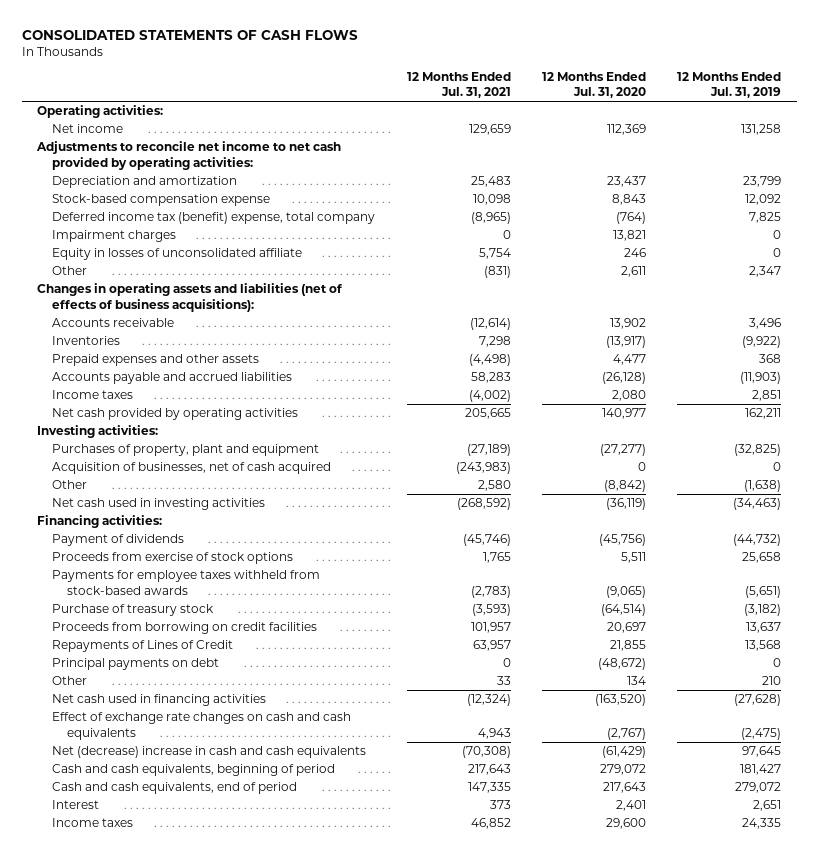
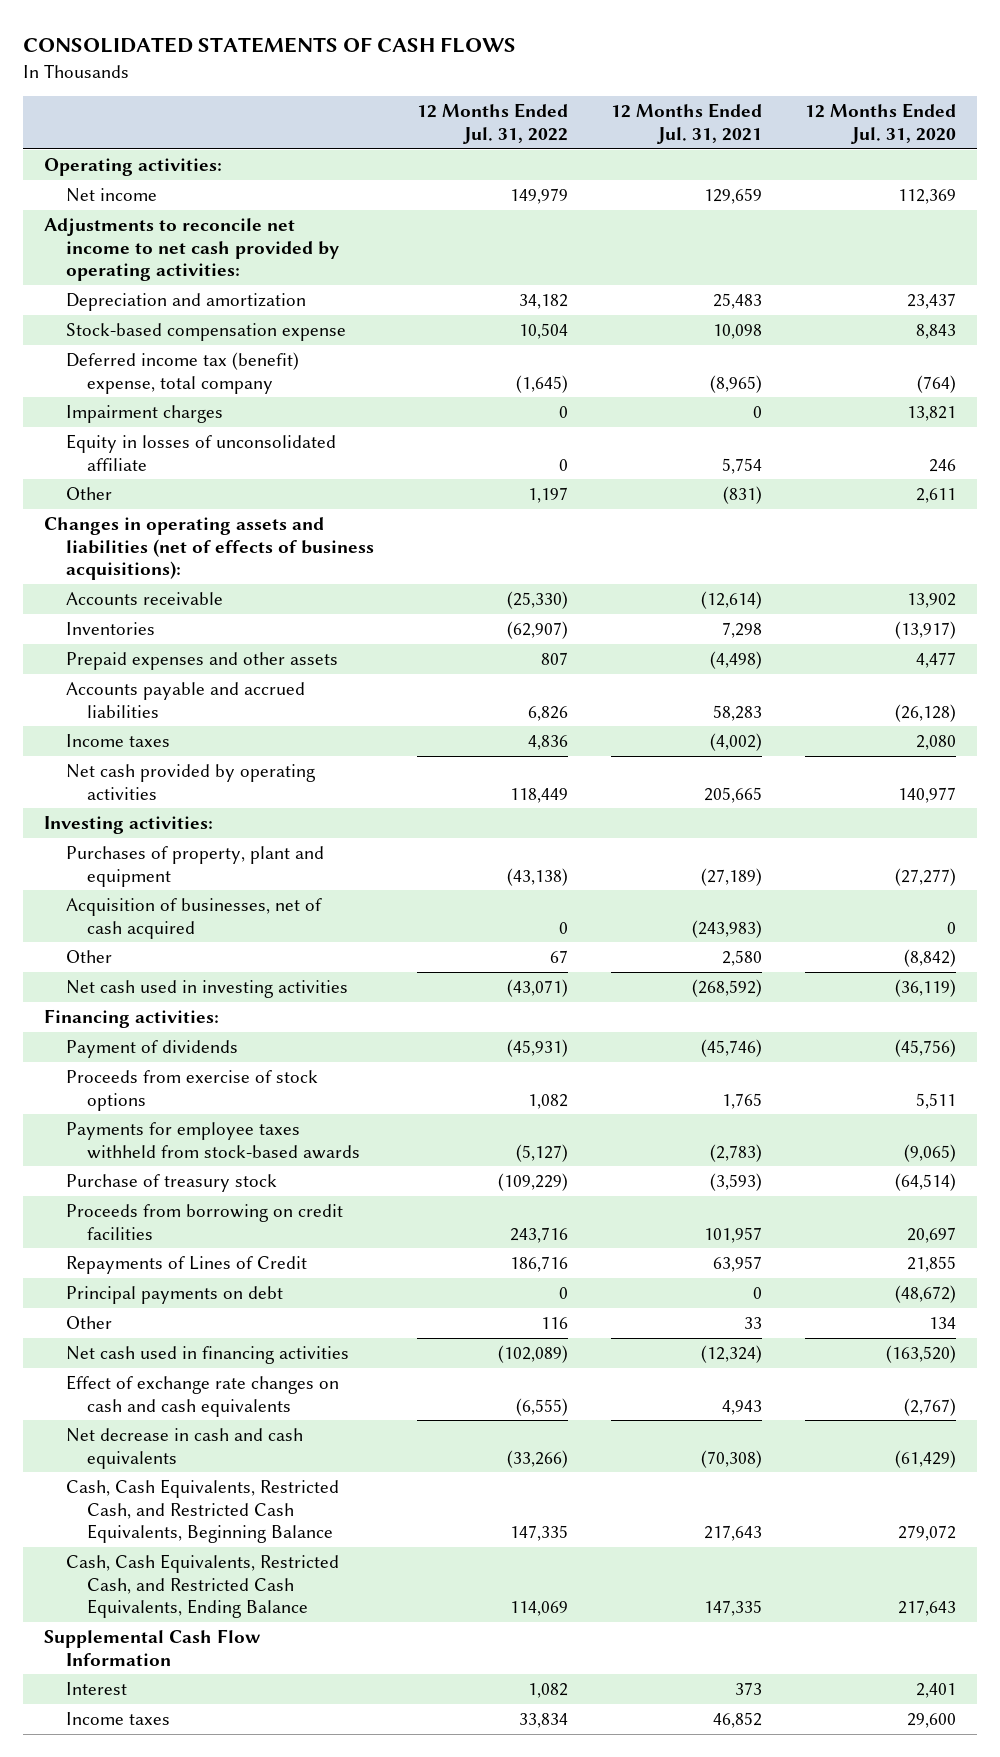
[677,72,782,99] 12 Months Ended Jul. 31, 2019 -> none
none -> [416,103,568,144] 12 Months Ended Jul. 31, 2022
[52,746,367,759] Net (decrease) increase in cash and cash equivalents -> [65,1428,303,1469] Net decrease in cash and cash equivalents
[52,764,336,777] Cash and cash equivalents, beginning of period -> [65,1479,339,1544] Cash, Cash Equivalents, Restricted Cash, and Restricted Cash Equivalents, Beginning Balance
[52,782,298,795] Cash and cash equivalents, end of period -> [65,1554,339,1619] Cash, Cash Equivalents, Restricted Cash, and Restricted Cash Equivalents, Ending Balance
none -> [44,1629,262,1666] Supplemental Cash Flow Information

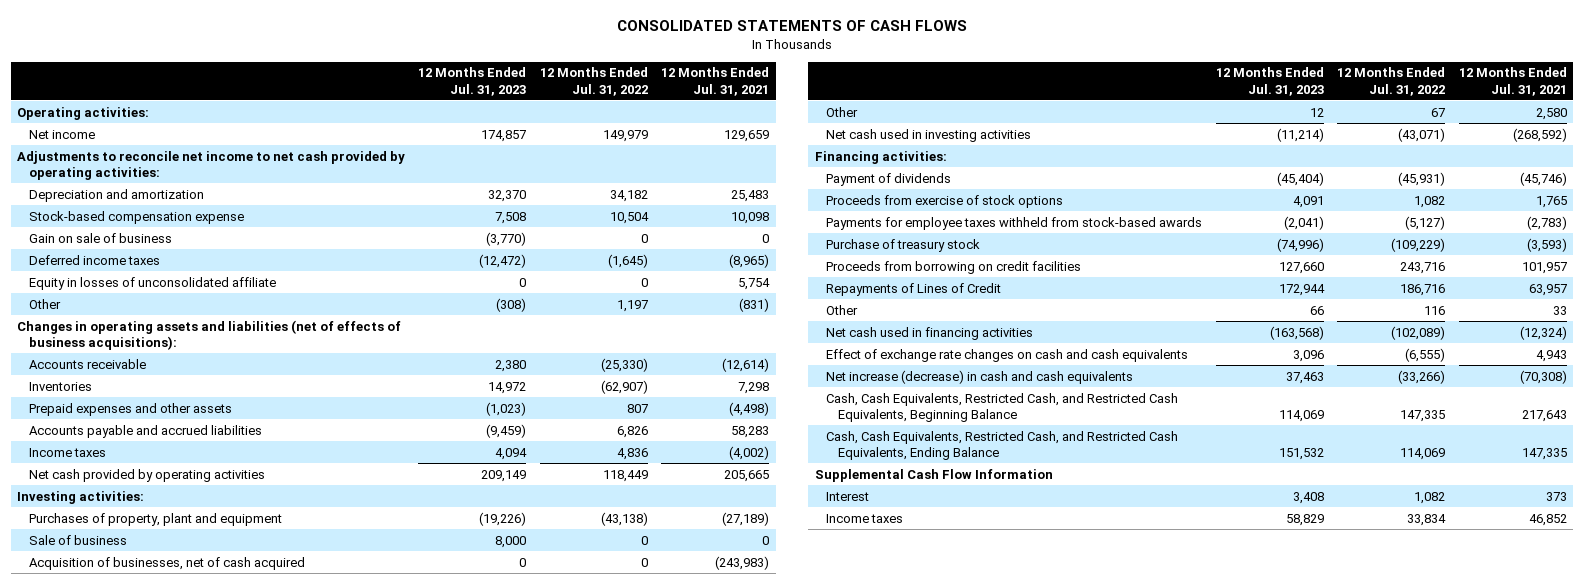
[804,103,956,144] 12 Months Ended Jul. 31, 2020 -> none
none -> [418,67,527,96] 12 Months Ended Jul. 31, 2023
[65,405,223,424] Impairment charges -> none
none -> [28,232,172,243] Gain on sale of business
[65,352,299,394] Deferred income tax (benefit) expense, total company -> [28,254,160,265] Deferred income taxes
none -> [28,534,127,545] Sale of business
[65,1286,283,1305] Principal payments on debt -> none
[65,1428,303,1469] Net decrease in cash and cash equivalents -> [826,369,1134,384] Net increase (decrease) in cash and cash equivalents

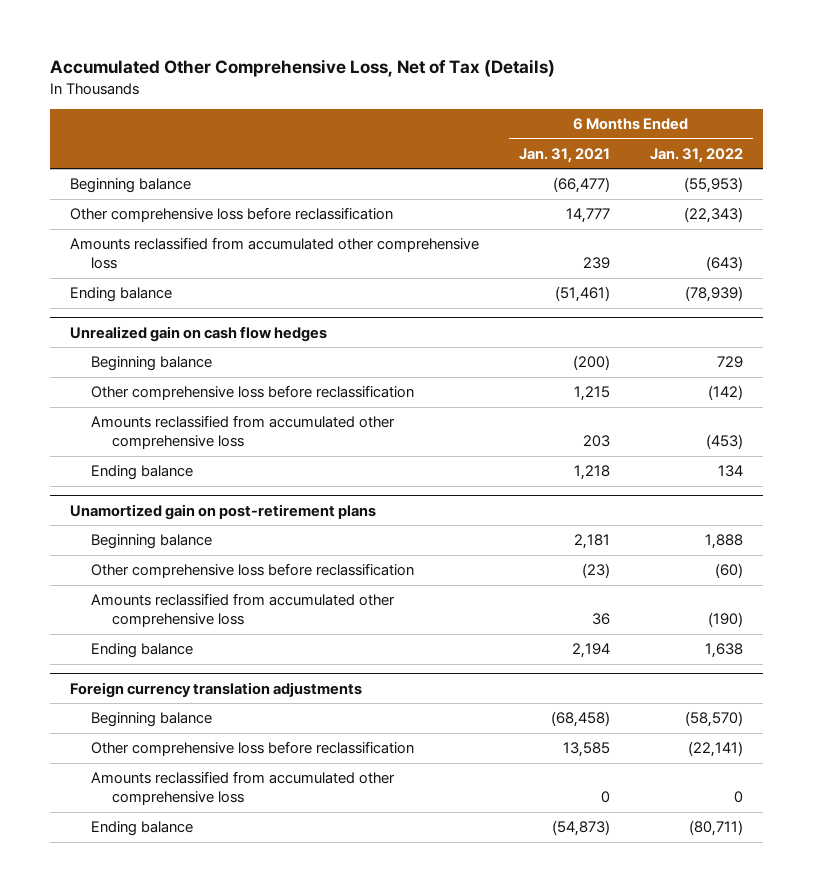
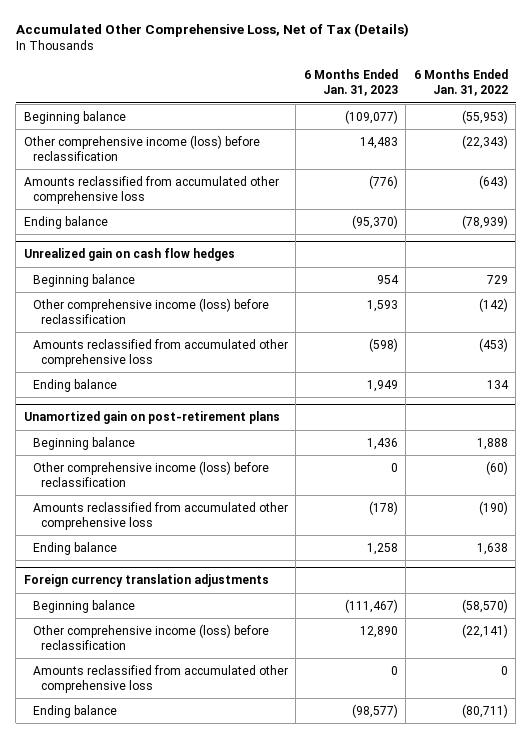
[518,147,610,163] Jan. 31, 2021 -> none
none -> [303,69,398,97] 6 Months Ended Jan. 31, 2023
[69,207,393,223] Other comprehensive loss before reclassification -> [23,134,260,162] Other comprehensive income (loss) before reclassification
[91,385,415,401] Other comprehensive loss before reclassification -> [32,297,269,325] Other comprehensive income (loss) before reclassification
[91,563,415,579] Other comprehensive loss before reclassification -> [32,460,269,488] Other comprehensive income (loss) before reclassification
[91,741,415,757] Other comprehensive loss before reclassification -> [32,623,269,651] Other comprehensive income (loss) before reclassification

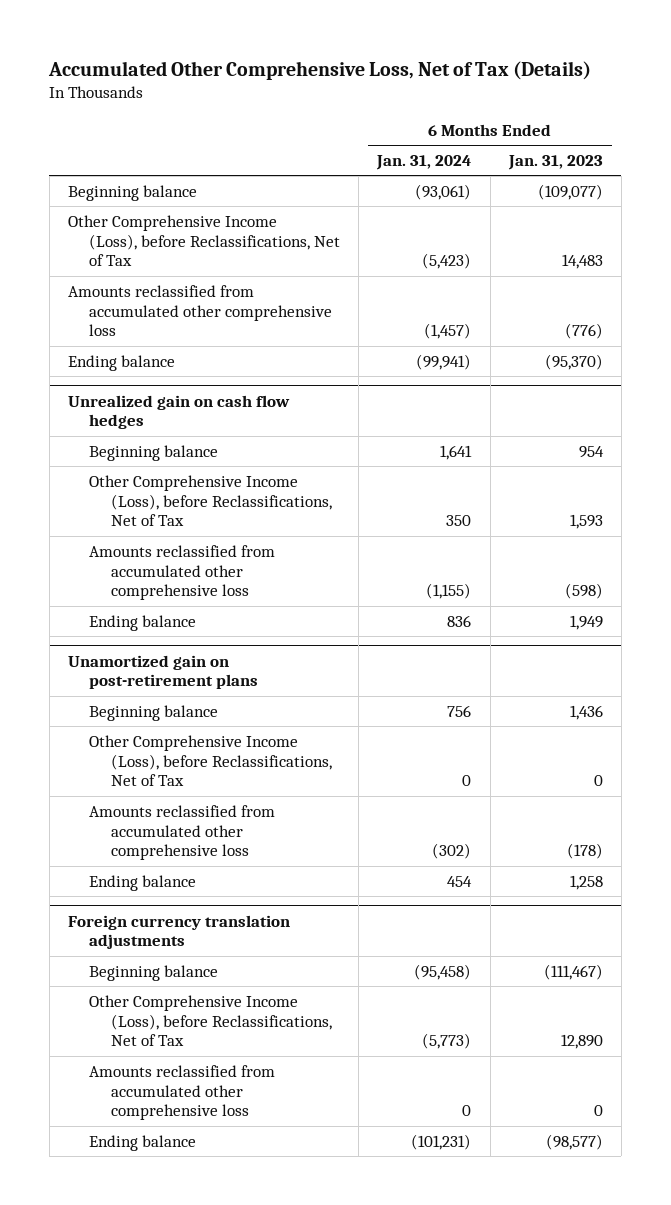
[413,69,508,97] 6 Months Ended Jan. 31, 2022 -> none
none -> [376,154,472,170] Jan. 31, 2024
[23,134,260,162] Other comprehensive income (loss) before reclassification -> [68,214,341,267] Other Comprehensive Income (Loss), before Reclassifications, Net of Tax
[32,297,269,325] Other comprehensive income (loss) before reclassification -> [89,474,332,527] Other Comprehensive Income (Loss), before Reclassifications, Net of Tax
[32,460,269,488] Other comprehensive income (loss) before reclassification -> [89,734,332,787] Other Comprehensive Income (Loss), before Reclassifications, Net of Tax
[32,623,269,651] Other comprehensive income (loss) before reclassification -> [89,994,332,1047] Other Comprehensive Income (Loss), before Reclassifications, Net of Tax

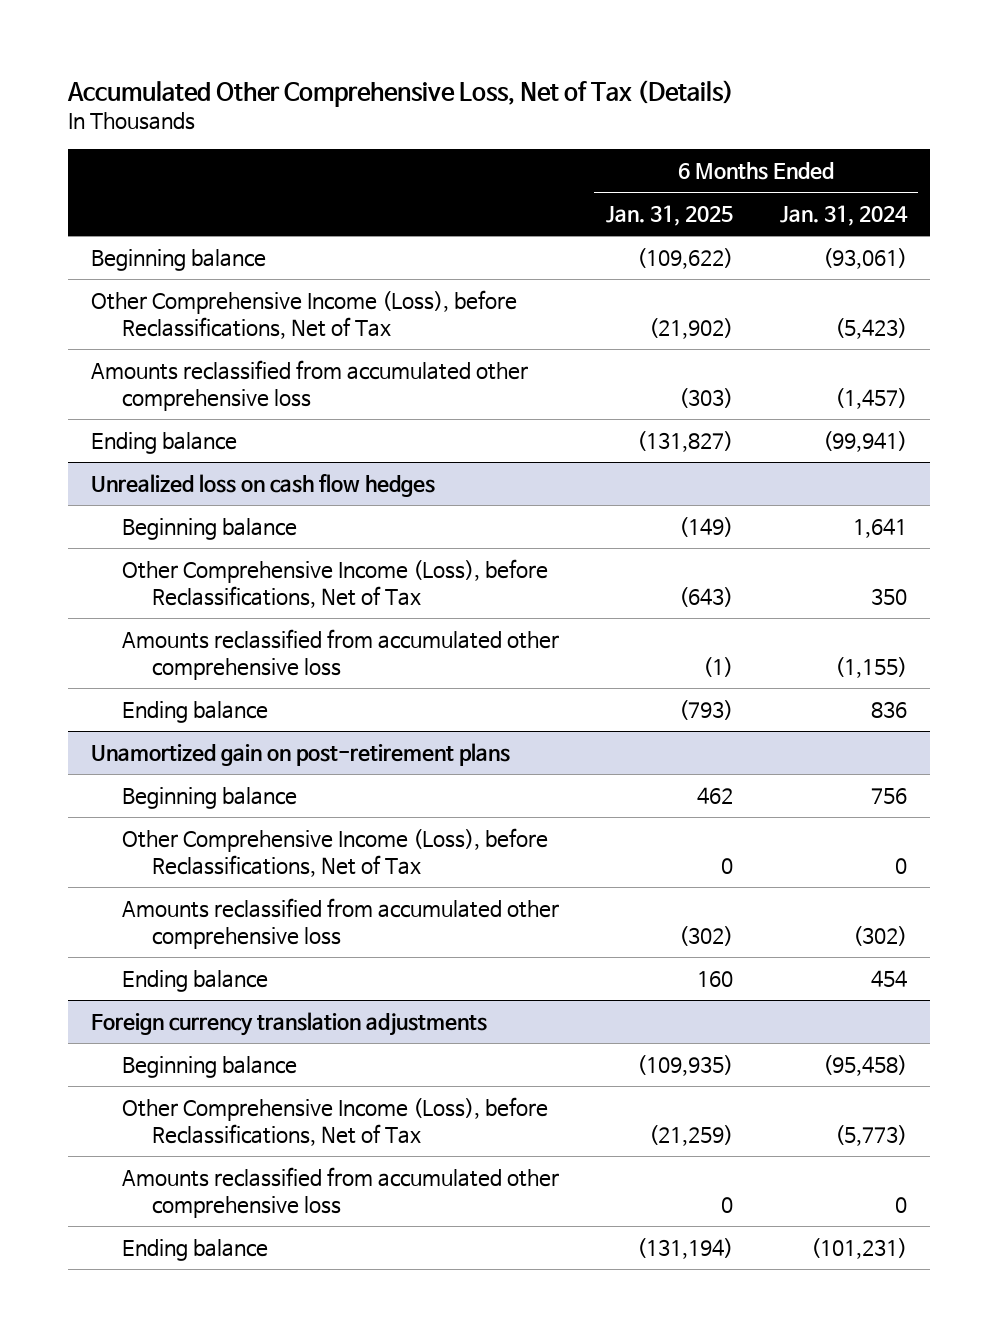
[507,154,603,170] Jan. 31, 2023 -> none
none -> [605,205,733,227] Jan. 31, 2025
[68,394,291,430] Unrealized gain on cash flow hedges -> [91,473,436,497] Unrealized loss on cash flow hedges

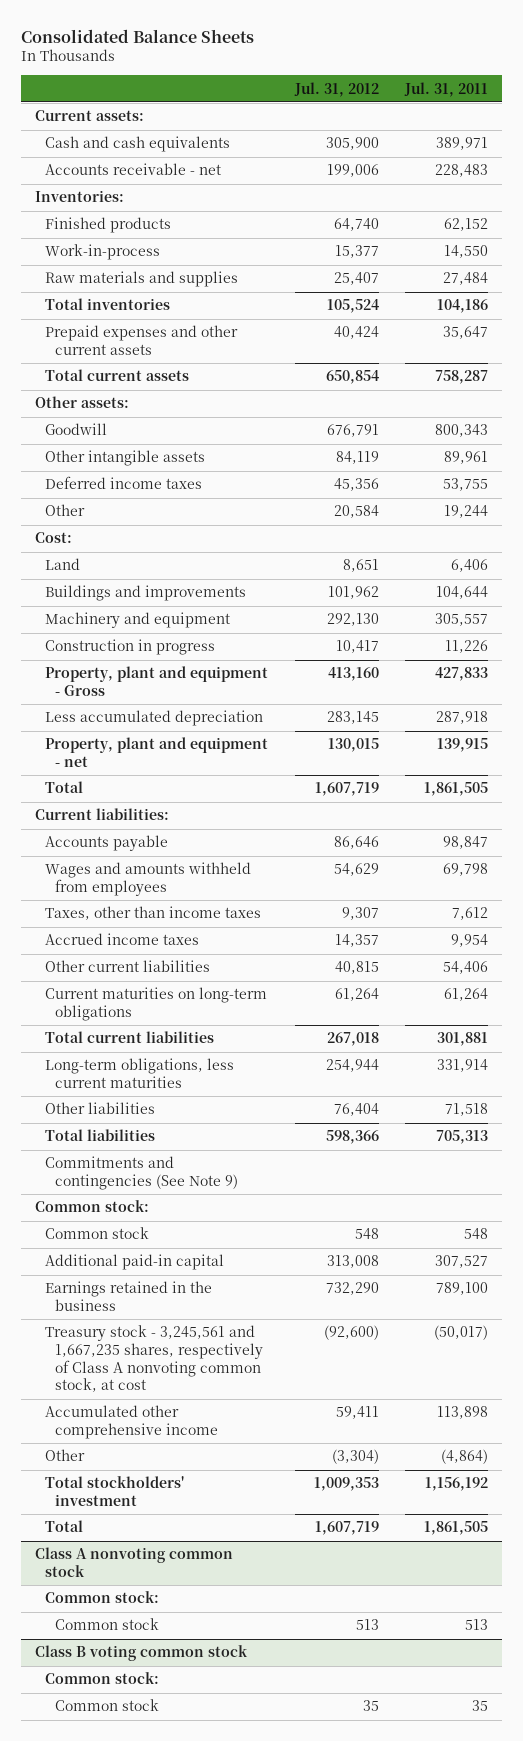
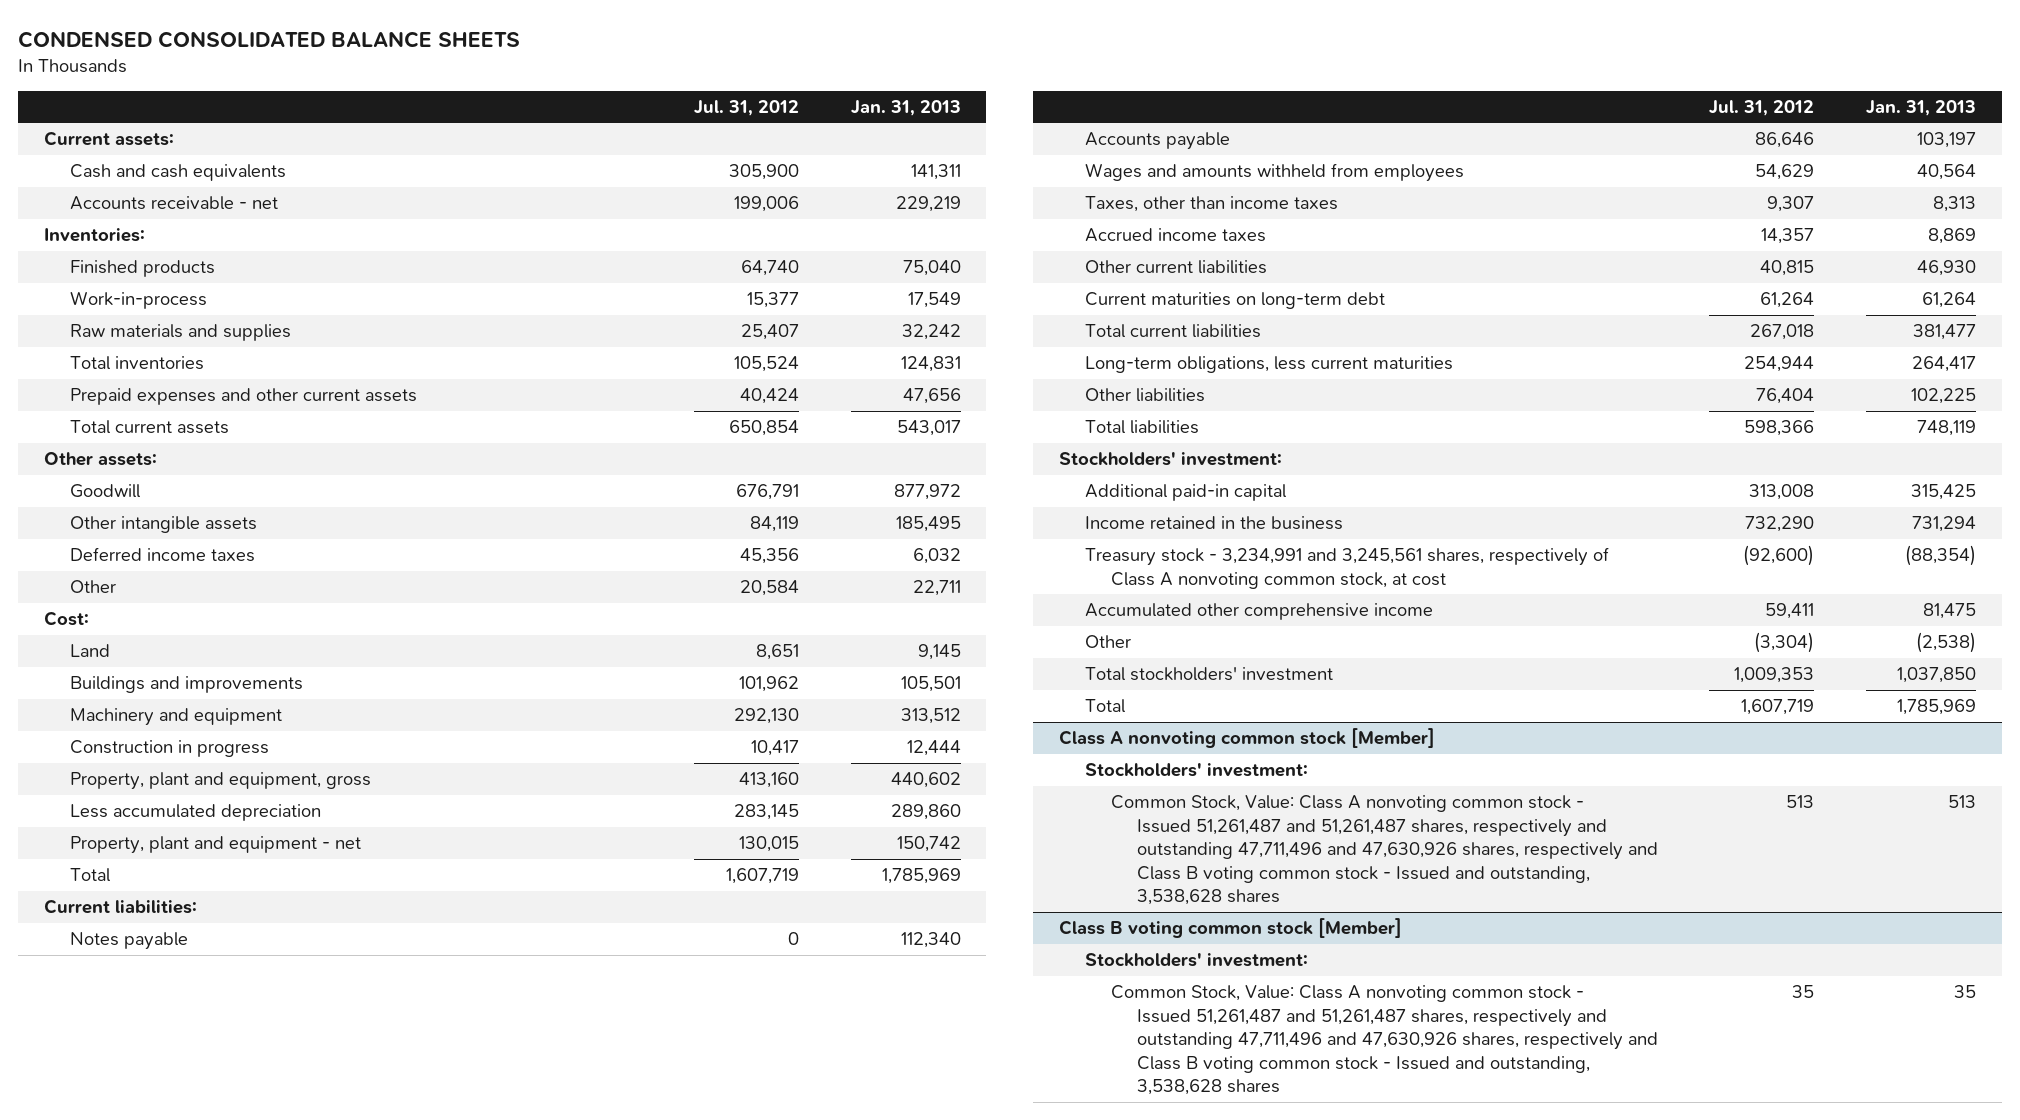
[21,28,255,43] Consolidated Balance Sheets -> [17,30,520,48] CONDENSED CONSOLIDATED BALANCE SHEETS
[404,81,489,97] Jul. 31, 2011 -> none
none -> [850,99,961,116] Jan. 31, 2013
[44,666,268,697] Property, plant and equipment - Gross -> [69,772,371,791] Property, plant and equipment, gross
none -> [69,932,188,951] Notes payable
[44,987,267,1022] Current maturities on long-term obligations -> [1084,292,1385,310] Current maturities on long-term debt
[44,1156,238,1191] Commitments and contingencies (See Note 9) -> none
[34,1200,149,1213] Common stock: -> none
[44,1227,149,1240] Common stock -> none
none -> [1058,452,1282,467] Stockholders' investment:
[44,1281,212,1312] Earnings retained in the business -> [1084,516,1343,531] Income retained in the business
[44,1325,263,1393] Treasury stock - 3,245,561 and 1,667,235 shares, respectively of Class A nonvoting common stock, at cost -> [1084,547,1609,589] Treasury stock - 3,234,991 and 3,245,561 shares, respectively of Class A nonvoting common stock, at cost
[44,1591,159,1604] Common stock: -> none
[44,1672,159,1685] Common stock: -> none
[34,1547,233,1578] Class A nonvoting common stock -> [1058,728,1435,749] Class A nonvoting common stock [Member]
none -> [1084,763,1308,778] Stockholders' investment:
[54,1618,159,1631] Common stock -> [1110,795,1658,906] Common Stock, Value: Class A nonvoting common stock - Issued 51,261,487 and 51,261,487 shares, respectively and outstanding 47,711,496 and 47,630,926 shares, respectively and Class B voting common stock - Issued and outstanding, 3,538,628 shares
[34,1645,248,1662] Class B voting common stock -> [1058,918,1402,939] Class B voting common stock [Member]
none -> [1084,953,1308,968] Stockholders' investment:
[54,1699,159,1712] Common stock -> [1110,985,1658,1096] Common Stock, Value: Class A nonvoting common stock - Issued 51,261,487 and 51,261,487 shares, respectively and outstanding 47,711,496 and 47,630,926 shares, respectively and Class B voting common stock - Issued and outstanding, 3,538,628 shares

